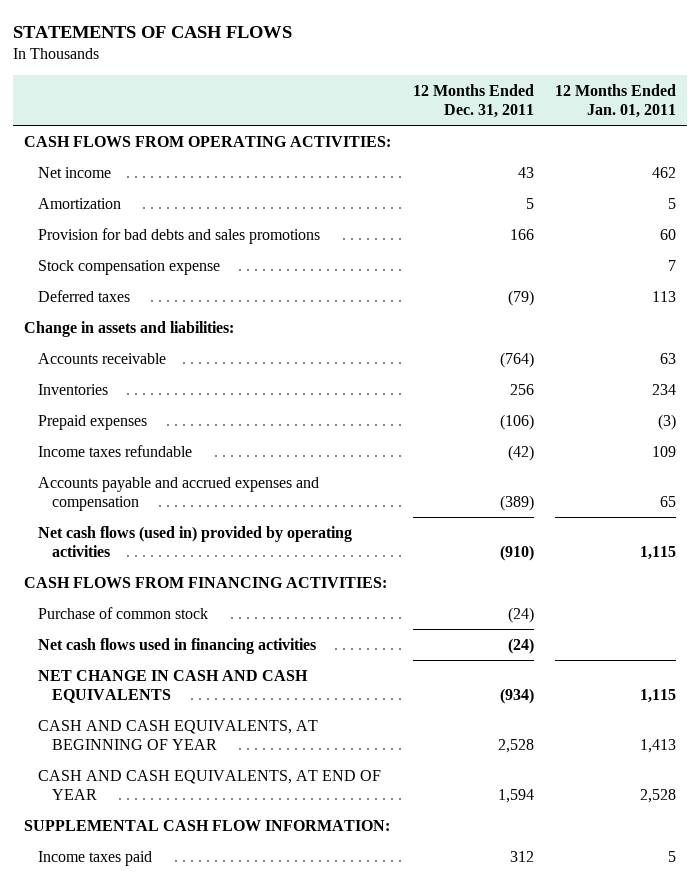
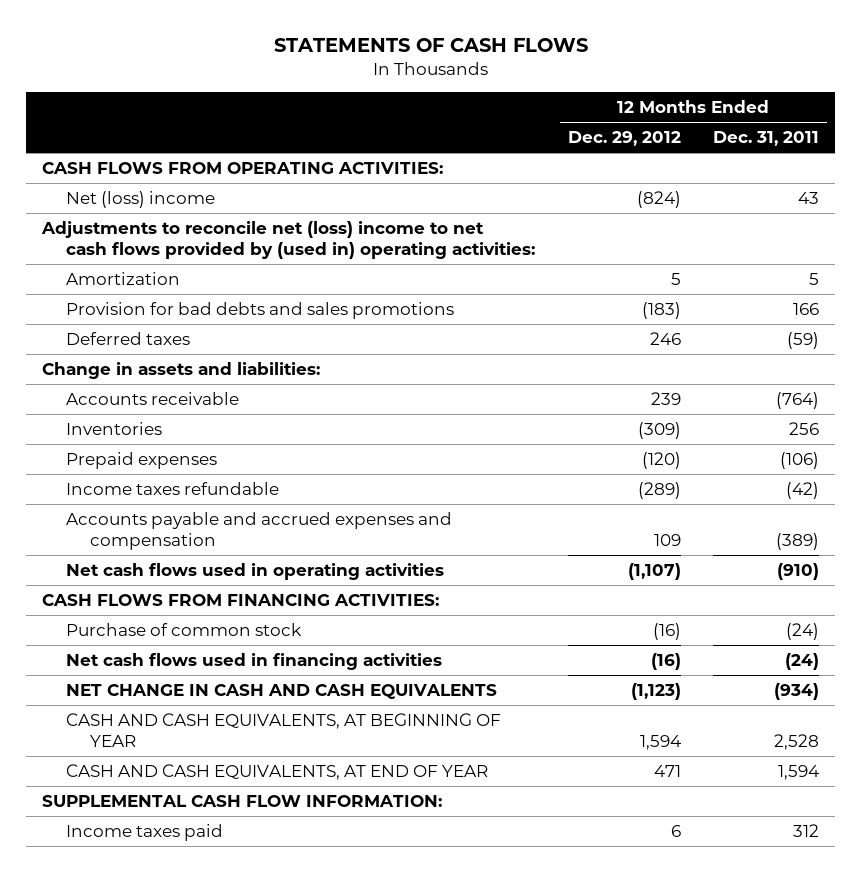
[555,84,677,119] 12 Months Ended Jan. 01, 2011 -> none
none -> [567,131,681,147] Dec. 29, 2012
[37,166,111,178] Net income -> [66,190,216,208] Net (loss) income
none -> [41,220,536,260] Adjustments to reconcile net (loss) income to net cash flows provided by (used in) operating activities:
[37,259,220,275] Stock compensation expense -> none
[507,289,534,306] (79) -> [787,331,820,349] (59)
[37,525,352,557] Net cash flows (used in) provided by operating activities -> [66,562,445,580] Net cash flows used in operating activities

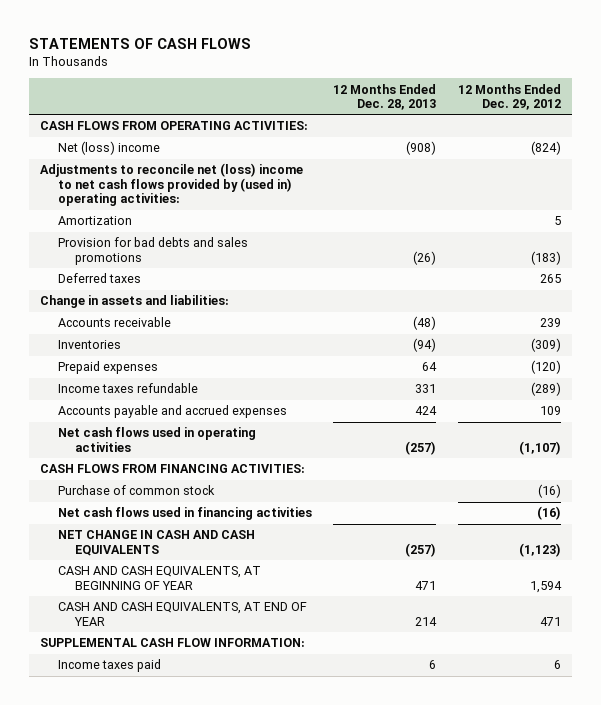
[713,131,820,147] Dec. 31, 2011 -> none
none -> [333,83,437,111] 12 Months Ended Dec. 28, 2013
[649,331,681,345] 246 -> [539,274,561,284] 265
[66,511,453,551] Accounts payable and accrued expenses and compensation -> [57,405,287,419] Accounts payable and accrued expenses

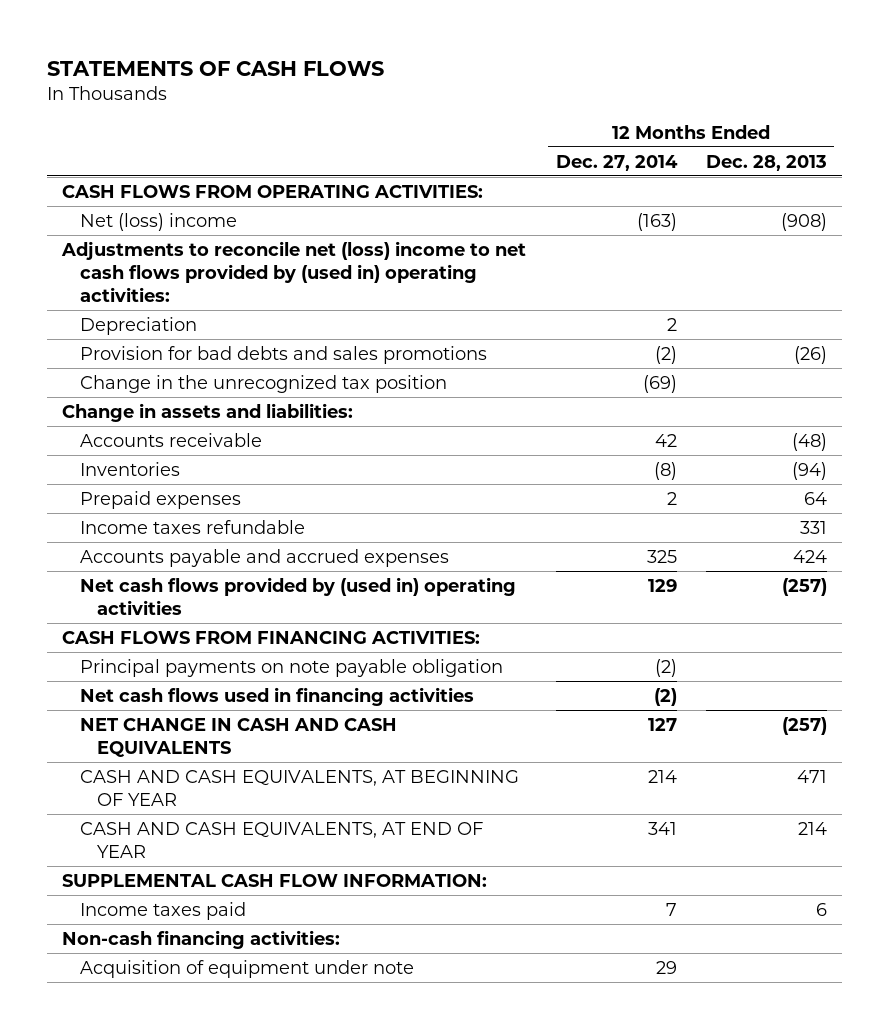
[457,83,561,111] 12 Months Ended Dec. 29, 2012 -> none
none -> [555,154,678,171] Dec. 27, 2014
[57,216,132,226] Amortization -> none
none -> [79,316,197,335] Depreciation
[57,273,141,284] Deferred taxes -> none
none -> [79,374,447,393] Change in the unrecognized tax position
[57,427,256,452] Net cash flows used in operating activities -> [79,576,516,615] Net cash flows provided by (used in) operating activities
[57,485,215,496] Purchase of common stock -> none
none -> [79,658,503,677] Principal payments on note payable obligation
none -> [62,929,341,949] Non-cash financing activities:
none -> [79,959,414,978] Acquisition of equipment under note

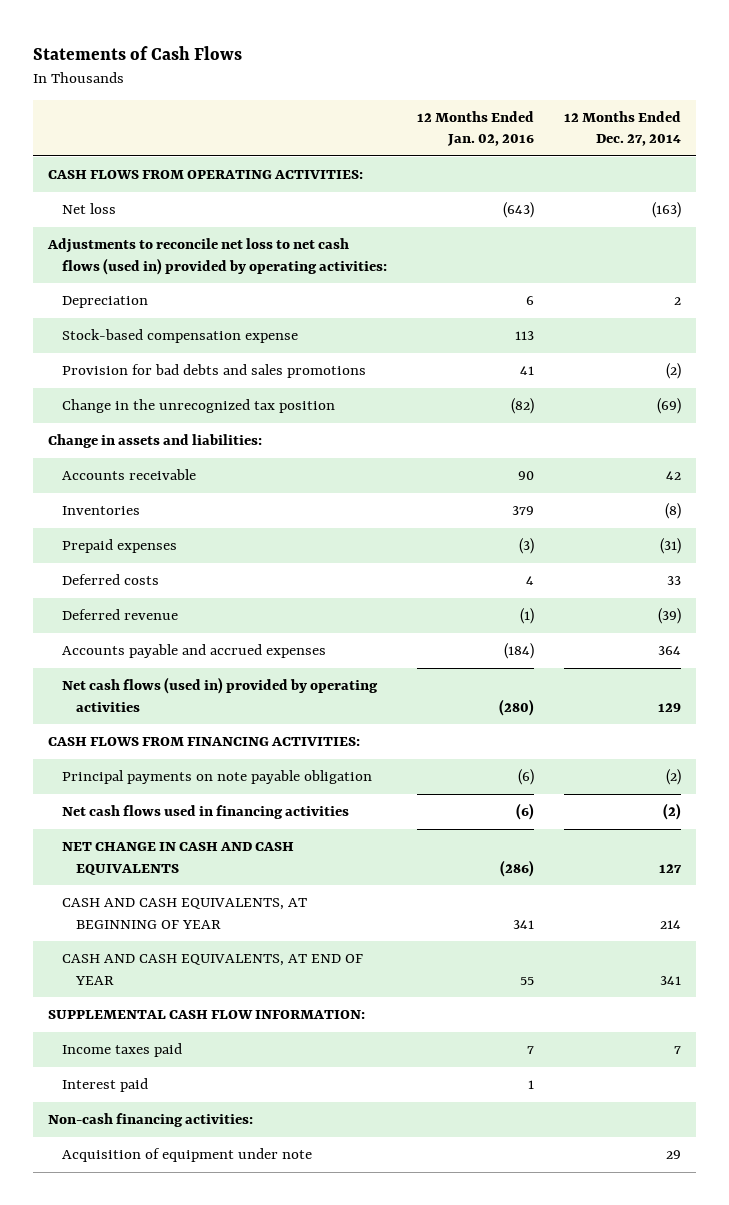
[47,60,385,76] STATEMENTS OF CASH FLOWS -> [33,45,243,60] Statements of Cash Flows
[706,154,828,171] Dec. 28, 2013 -> none
none -> [417,111,535,147] 12 Months Ended Jan. 02, 2016
[79,212,237,231] Net (loss) income -> [61,203,116,215] Net loss
[61,240,527,302] Adjustments to reconcile net (loss) income to net cash flows provided by (used in) operating activities: -> [47,238,387,275] Adjustments to reconcile net loss to net cash flows (used in) provided by operating activities:
none -> [61,329,298,344] Stock-based compensation expense
[79,519,305,534] Income taxes refundable -> none
[666,491,677,505] 2 -> [660,538,682,555] (31)
none -> [61,574,159,586] Deferred costs
none -> [61,609,178,621] Deferred revenue
[646,549,677,563] 325 -> [658,646,682,656] 364
[79,576,516,615] Net cash flows provided by (used in) operating activities -> [61,677,378,712] Net cash flows (used in) provided by operating activities
none -> [61,1078,148,1093] Interest paid

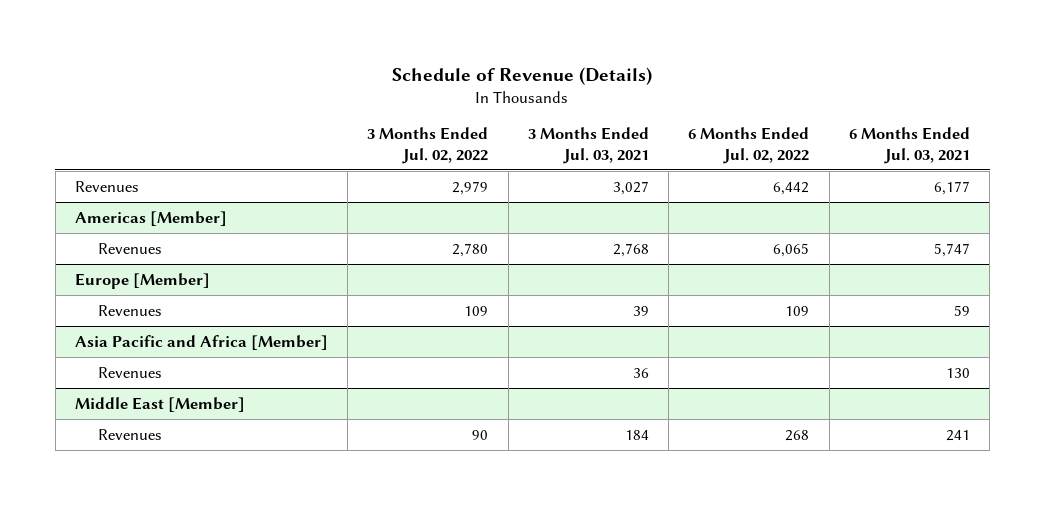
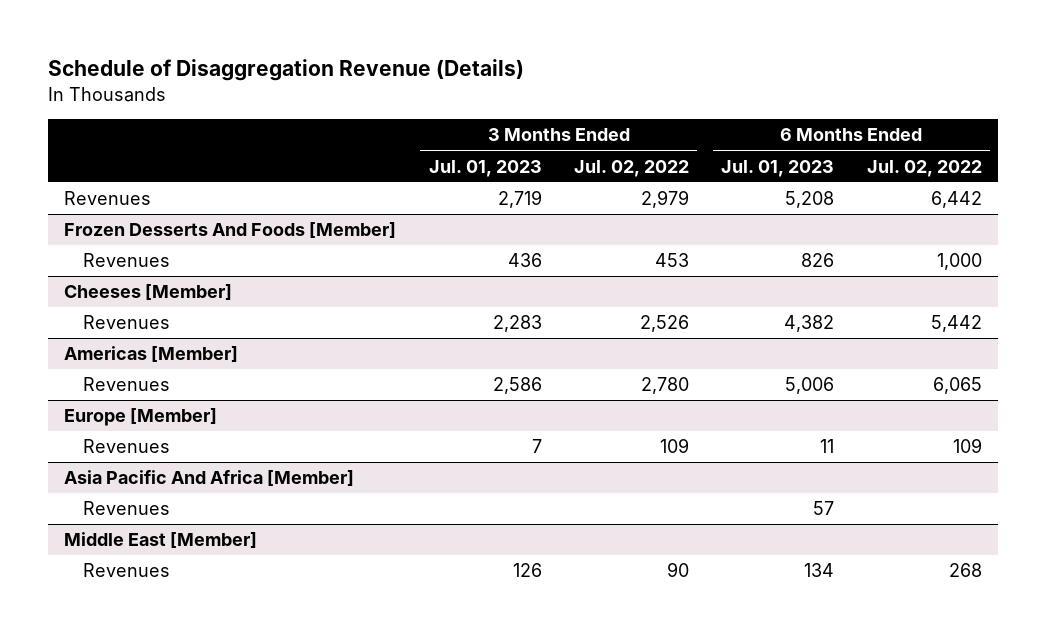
[392,66,653,85] Schedule of Revenue (Details) -> [48,59,525,82] Schedule of Disaggregation Revenue (Details)
[527,127,649,165] 3 Months Ended Jul. 03, 2021 -> none
[848,127,970,165] 6 Months Ended Jul. 03, 2021 -> none
none -> [428,159,542,177] Jul. 01, 2023
none -> [721,159,835,177] Jul. 01, 2023
none -> [64,222,397,240] Frozen Desserts And Foods [Member]
none -> [83,253,171,268] Revenues
none -> [64,284,233,302] Cheeses [Member]
none -> [83,315,171,330] Revenues
[74,334,328,350] Asia Pacific and Africa [Member] -> [64,470,355,488] Asia Pacific And Africa [Member]

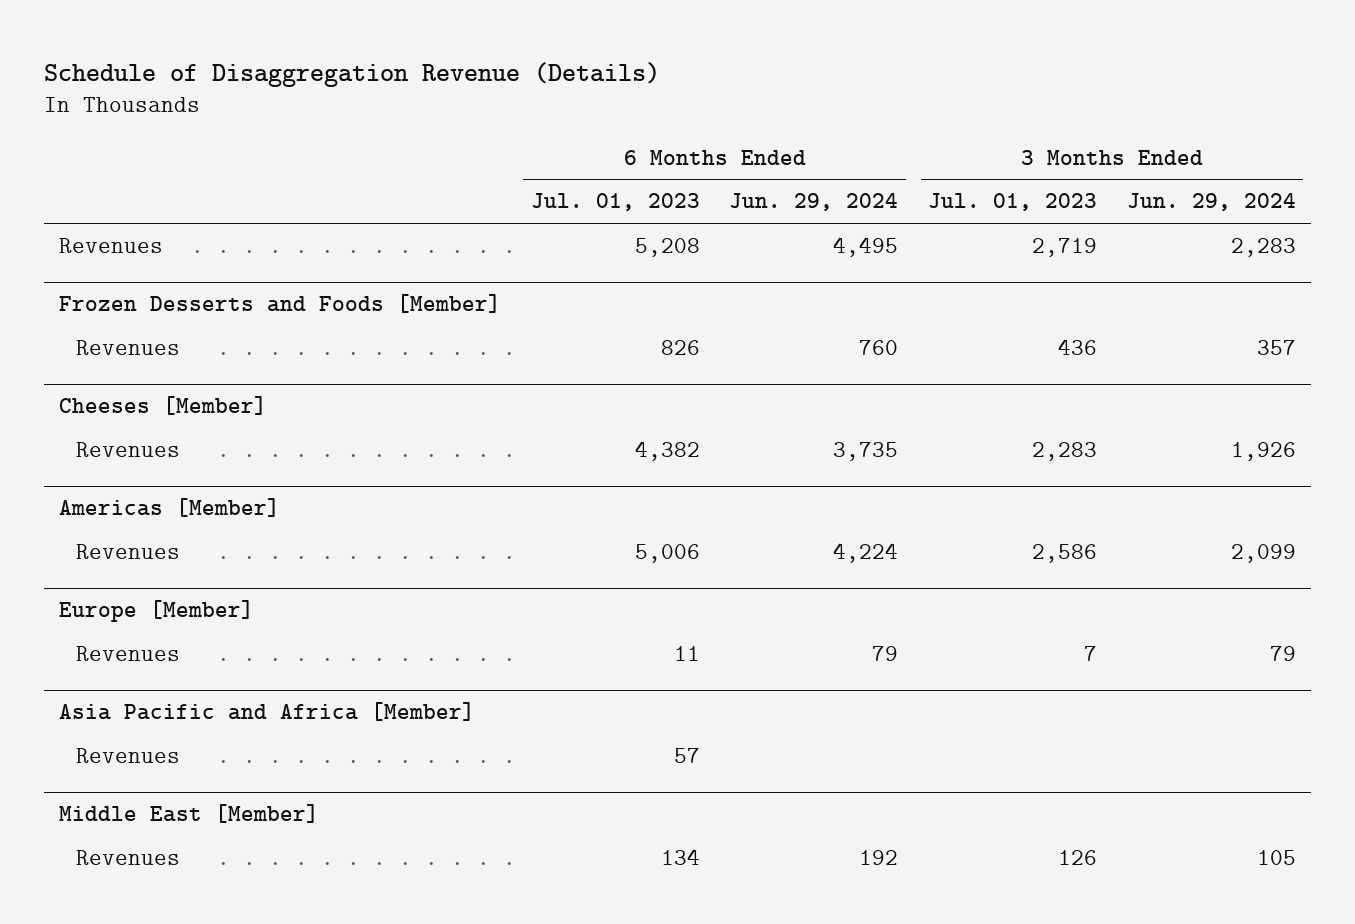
[573,159,689,177] Jul. 02, 2022 -> none
[866,159,982,177] Jul. 02, 2022 -> none
none -> [729,193,899,212] Jun. 29, 2024
none -> [1126,193,1296,212] Jun. 29, 2024
[64,222,397,240] Frozen Desserts And Foods [Member] -> [58,294,501,314] Frozen Desserts and Foods [Member]
[64,470,355,488] Asia Pacific And Africa [Member] -> [58,702,475,722] Asia Pacific and Africa [Member]

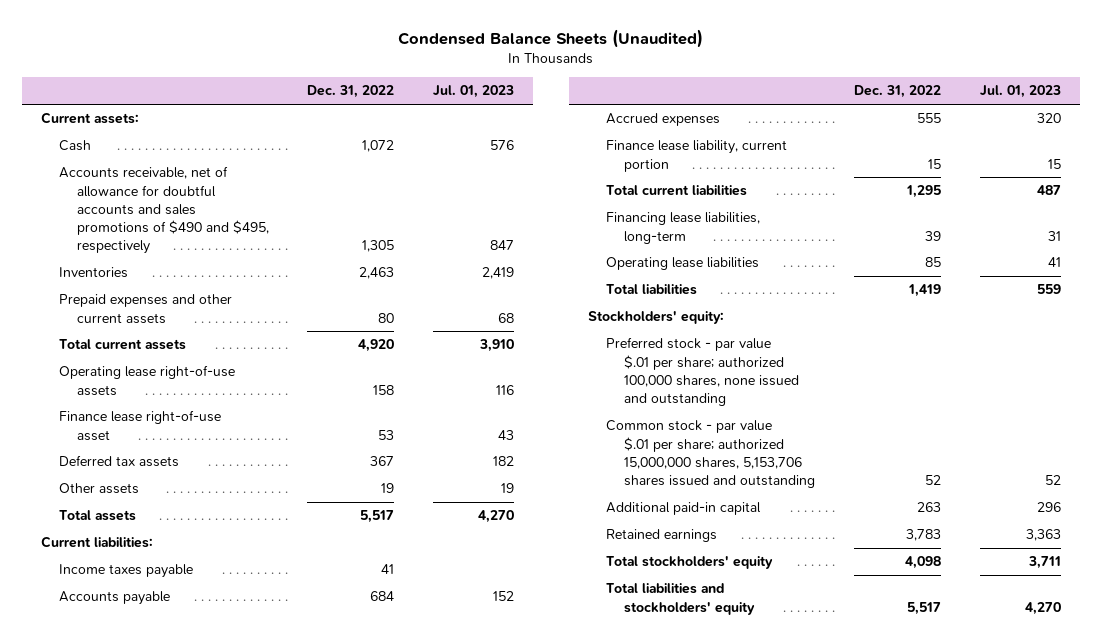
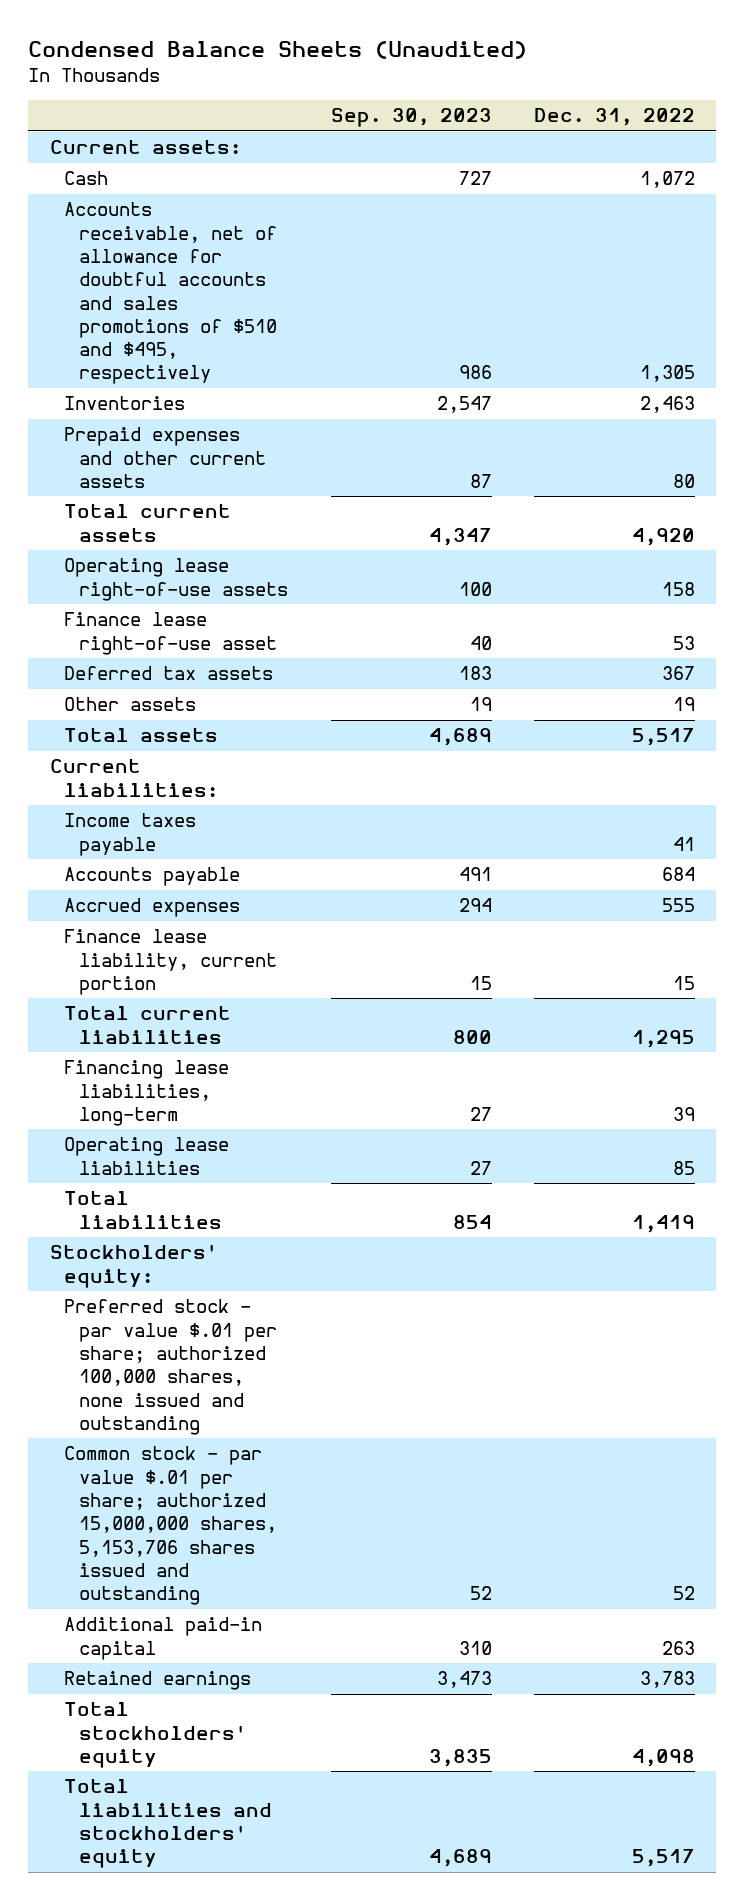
[432,85,514,99] Jul. 01, 2023 -> none
none -> [330,108,492,128] Sep. 30, 2023
[58,166,269,255] Accounts receivable, net of allowance for doubtful accounts and sales promotions of $490 and $495, respectively -> [64,202,278,385] Accounts receivable, net of allowance for doubtful accounts and sales promotions of $510 and $495, respectively

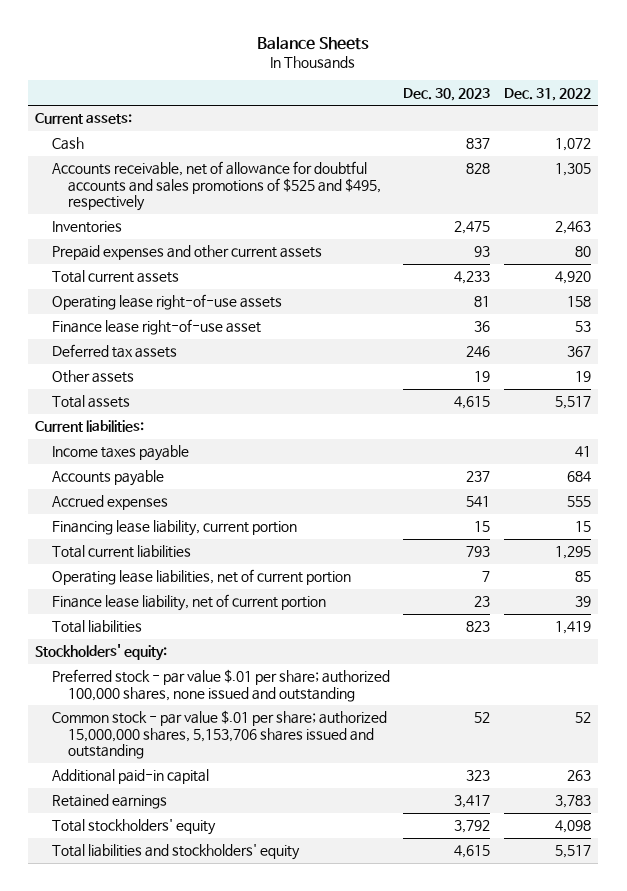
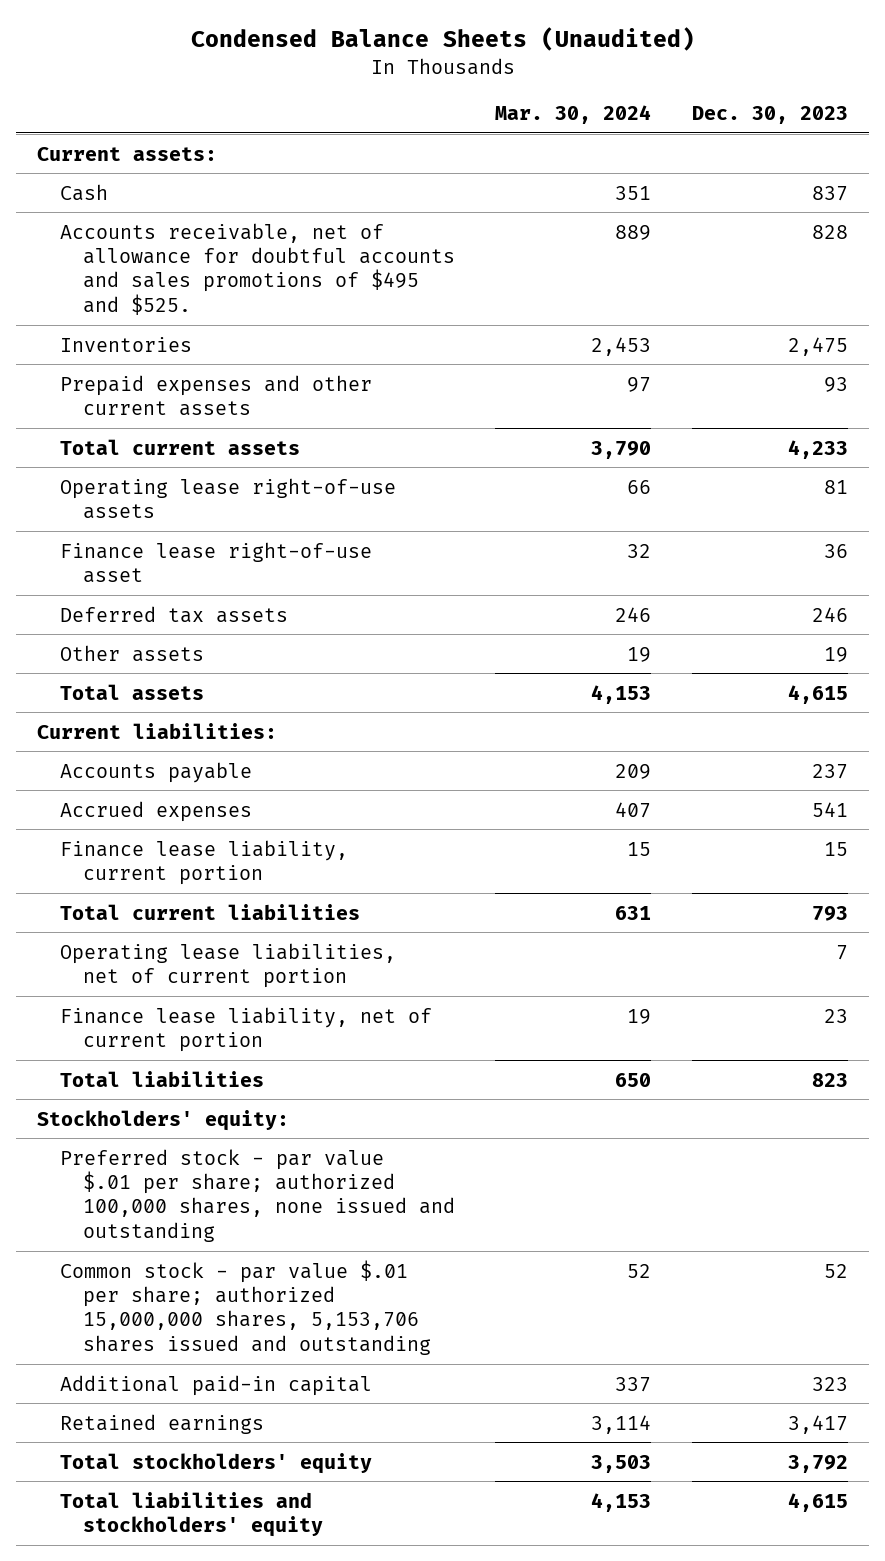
[257,36,370,51] Balance Sheets -> [190,27,695,52] Condensed Balance Sheets (Unaudited)
[504,87,592,101] Dec. 31, 2022 -> none
none -> [495,104,652,124] Mar. 30, 2024
[51,161,381,212] Accounts receivable, net of allowance for doubtful accounts and sales promotions of $525 and $495, respectively -> [59,222,455,315] Accounts receivable, net of allowance for doubtful accounts and sales promotions of $495 and $525.
[51,445,189,462] Income taxes payable -> none
[51,520,297,537] Financing lease liability, current portion -> [59,839,348,886] Finance lease liability, current portion

